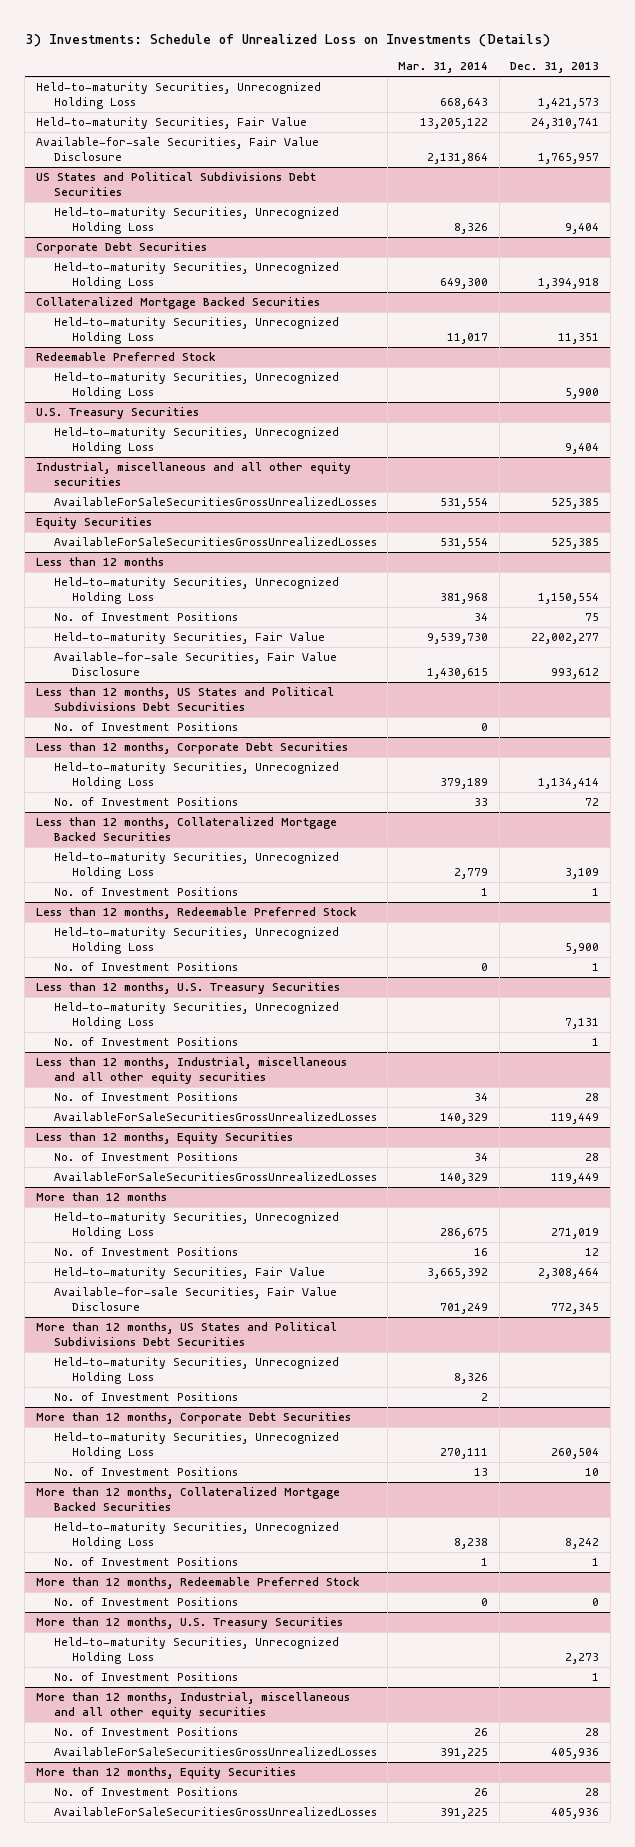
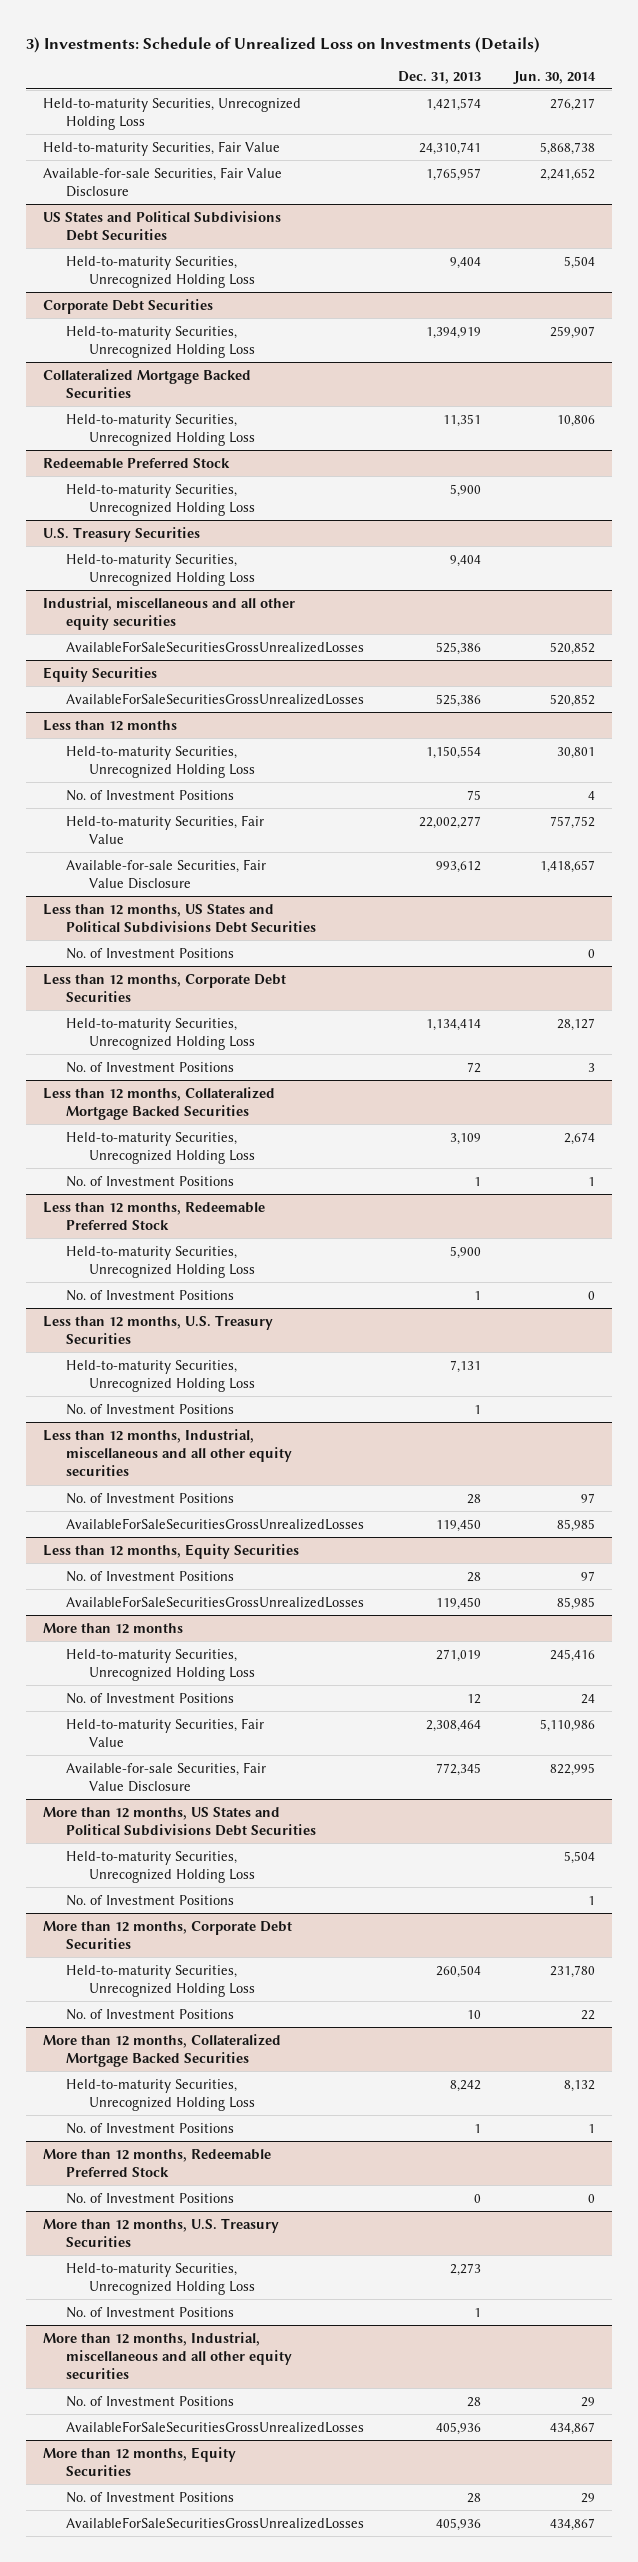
[398,62,489,74] Mar. 31, 2014 -> none
none -> [513,70,597,84] Jun. 30, 2014
[538,98,600,110] 1,421,573 -> [425,97,481,111] 1,421,574
[538,278,600,290] 1,394,918 -> [425,326,481,339] 1,394,919
[551,498,600,510] 525,385 -> [435,641,481,655] 525,386
[551,538,600,550] 525,385 -> [435,693,481,707] 525,386
[551,1113,600,1125] 119,449 -> [435,1518,481,1532] 119,450
[551,1173,600,1185] 119,449 -> [435,1596,481,1610] 119,450

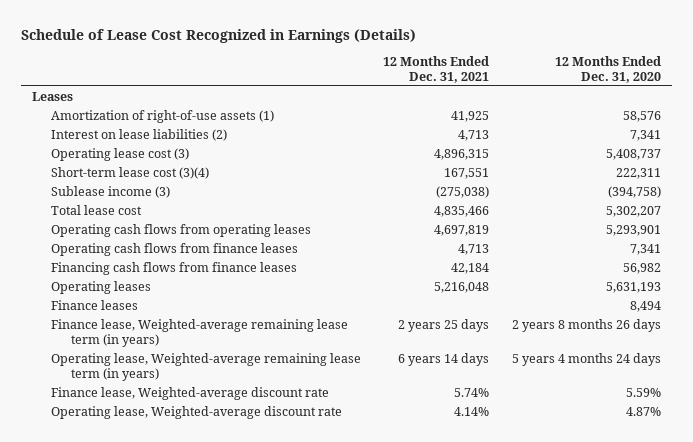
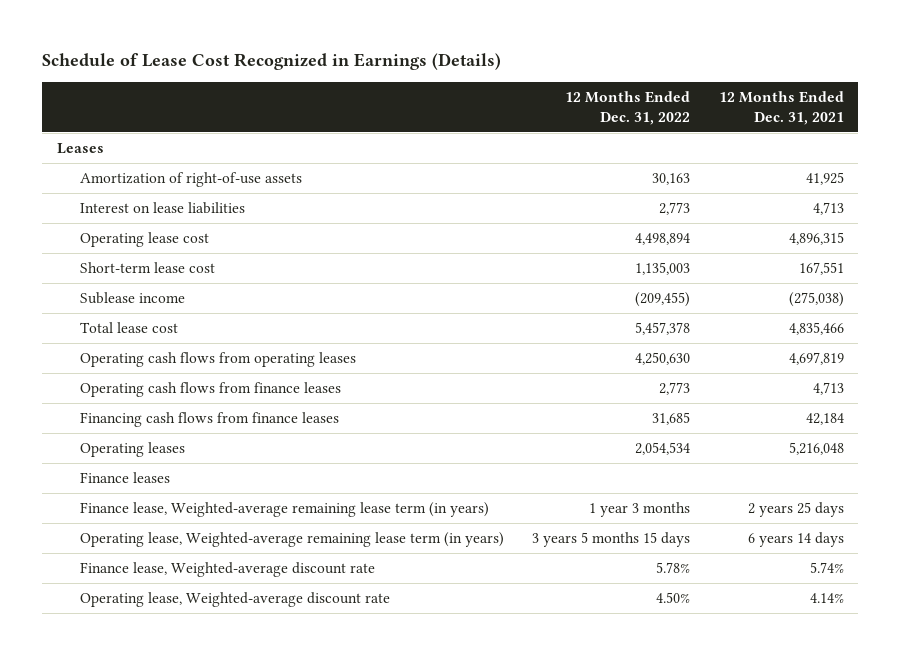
[554,56,661,83] 12 Months Ended Dec. 31, 2020 -> none
none -> [565,91,691,125] 12 Months Ended Dec. 31, 2022
[51,110,275,124] Amortization of right-of-use assets (1) -> [79,172,302,188] Amortization of right-of-use assets
[51,129,228,142] Interest on lease liabilities (2) -> [79,202,245,215] Interest on lease liabilities
[51,148,190,162] Operating lease cost (3) -> [79,232,209,248] Operating lease cost
[51,167,210,180] Short-term lease cost (3)(4) -> [79,262,215,274] Short-term lease cost
[51,186,171,199] Sublease income (3) -> [79,292,185,305] Sublease income

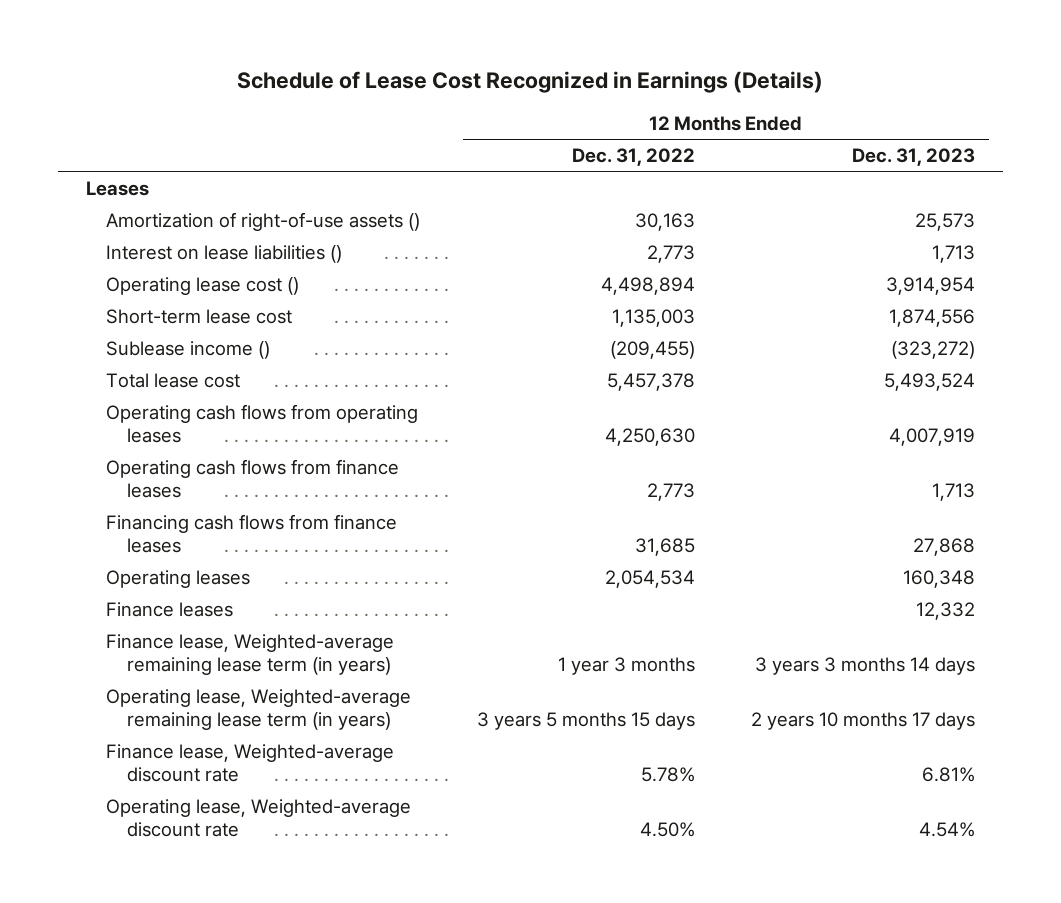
[719,91,845,125] 12 Months Ended Dec. 31, 2021 -> none
none -> [851,148,975,167] Dec. 31, 2023
[79,172,302,188] Amortization of right-of-use assets -> [106,211,421,231] Amortization of right-of-use assets ()
[79,202,245,215] Interest on lease liabilities -> [106,244,343,263] Interest on lease liabilities ()
[79,232,209,248] Operating lease cost -> [106,276,300,295] Operating lease cost ()
[79,292,185,305] Sublease income -> [106,340,271,359] Sublease income ()

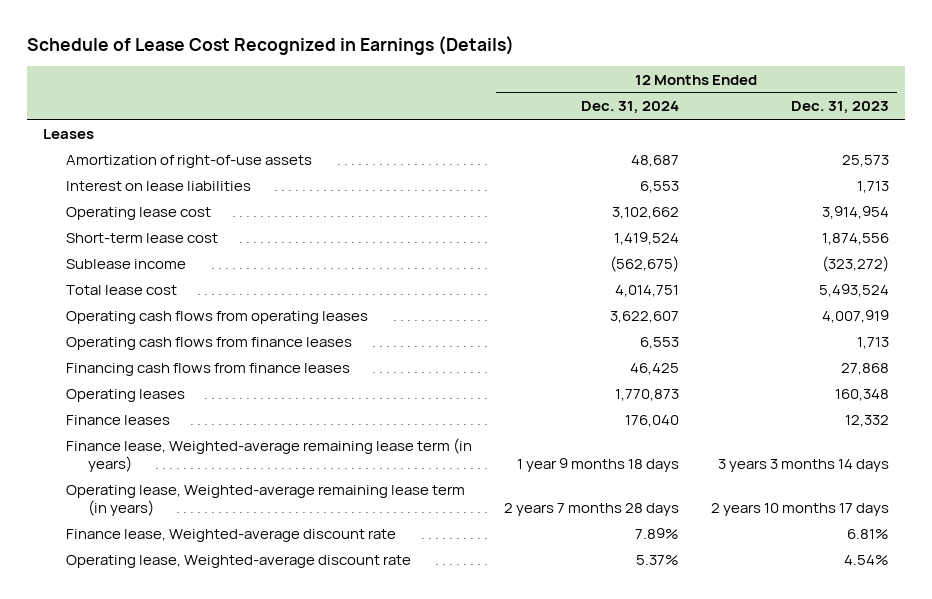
[571,148,695,167] Dec. 31, 2022 -> none
none -> [580,101,679,115] Dec. 31, 2024
[106,211,421,231] Amortization of right-of-use assets () -> [65,154,312,168] Amortization of right-of-use assets
[106,244,343,263] Interest on lease liabilities () -> [65,180,251,191] Interest on lease liabilities
[106,276,300,295] Operating lease cost () -> [65,206,211,220] Operating lease cost
[106,340,271,359] Sublease income () -> [65,258,186,269] Sublease income

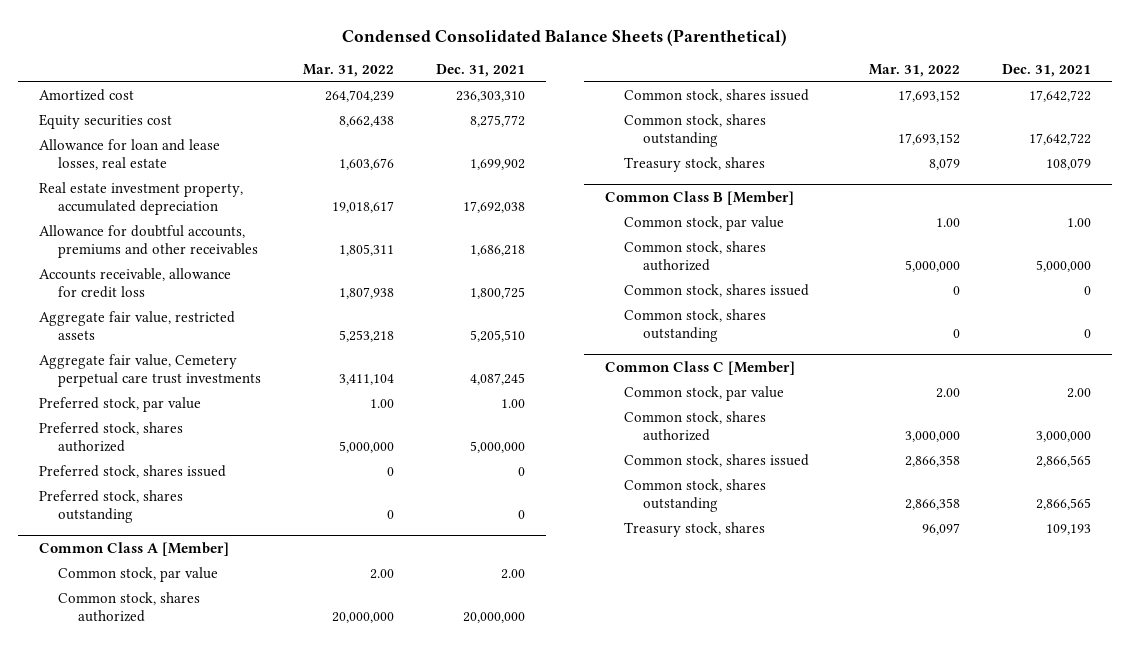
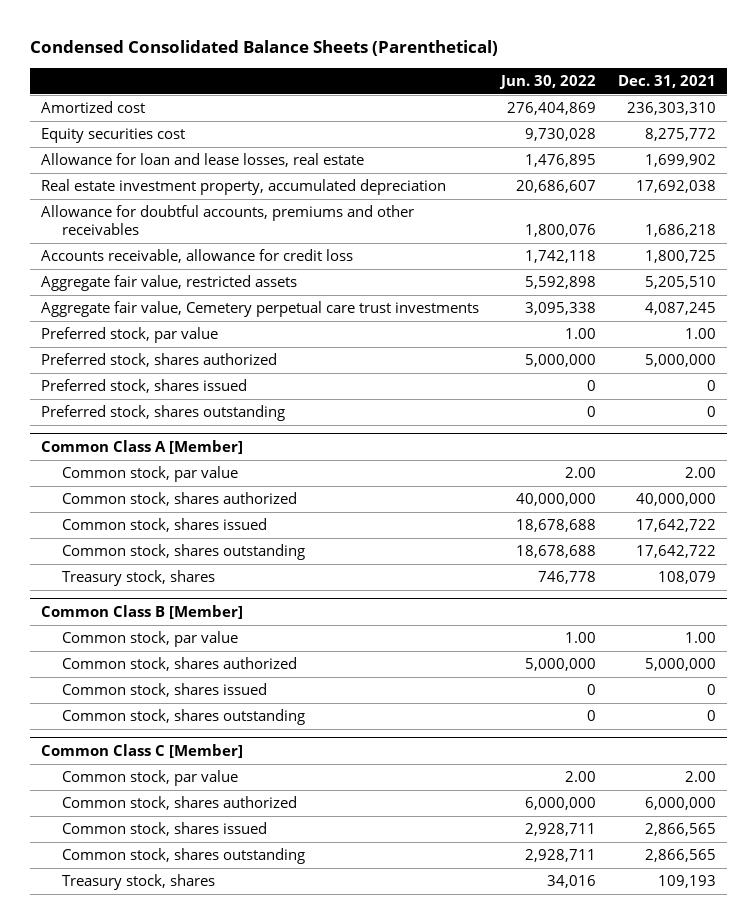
[303,64,395,78] Mar. 31, 2022 -> none
none -> [498,74,596,89] Jun. 30, 2022
[463,612,526,624] 20,000,000 -> [635,493,716,507] 40,000,000
[1035,431,1091,443] 3,000,000 -> [644,797,716,811] 6,000,000

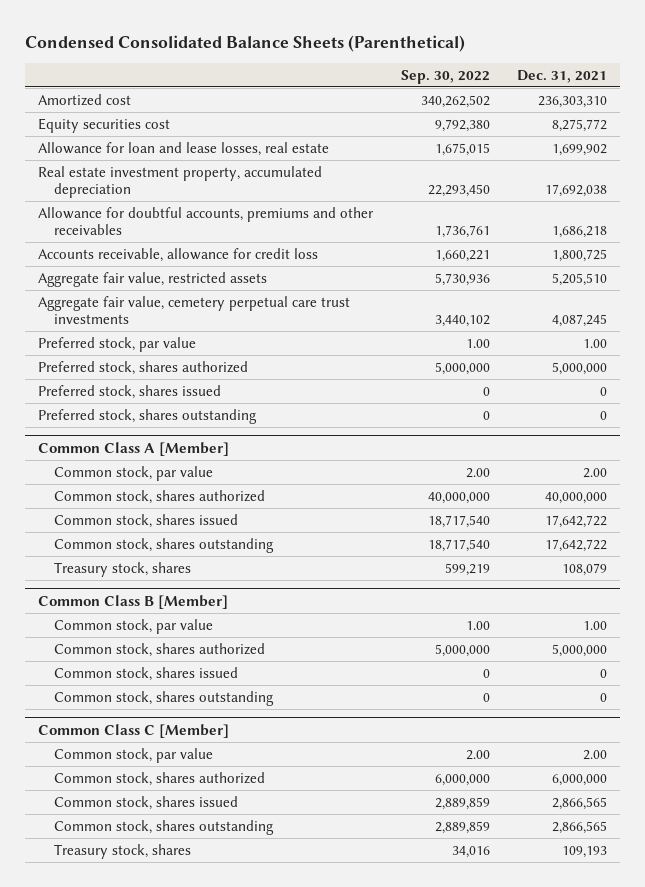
[498,74,596,89] Jun. 30, 2022 -> none
none -> [400,69,490,84] Sep. 30, 2022
[40,301,479,318] Aggregate fair value, Cemetery perpetual care trust investments -> [38,295,351,325] Aggregate fair value, cemetery perpetual care trust investments

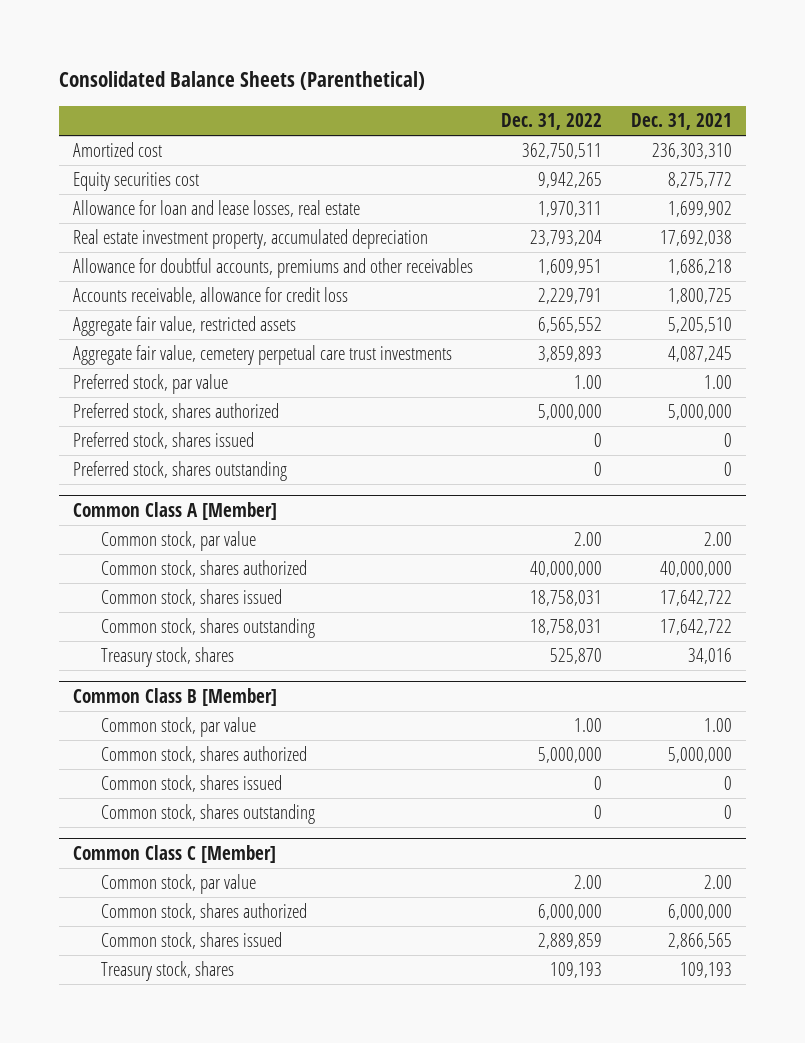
[24,35,465,53] Condensed Consolidated Balance Sheets (Parenthetical) -> [58,71,425,91] Consolidated Balance Sheets (Parenthetical)
[400,69,490,84] Sep. 30, 2022 -> none
none -> [501,113,603,131] Dec. 31, 2022
[561,562,607,576] 108,079 -> [687,648,732,665] 34,016
[53,819,274,835] Common stock, shares outstanding -> none

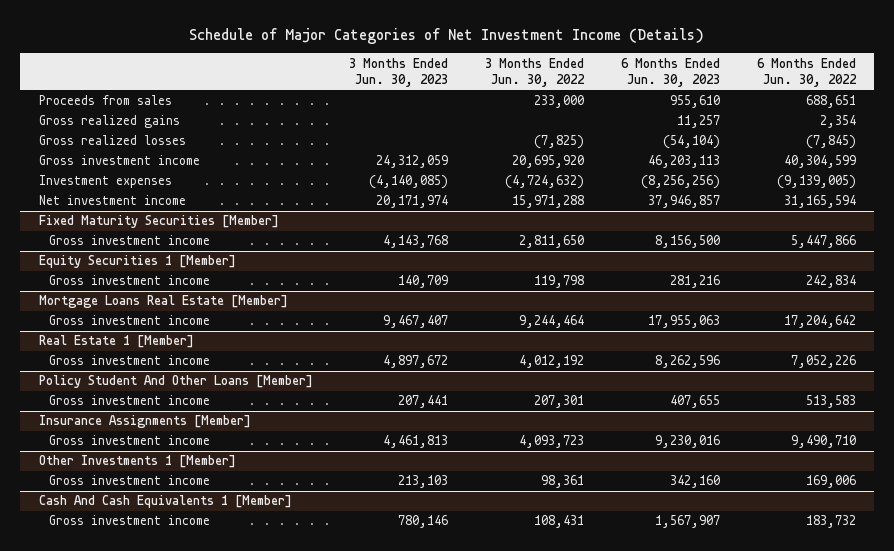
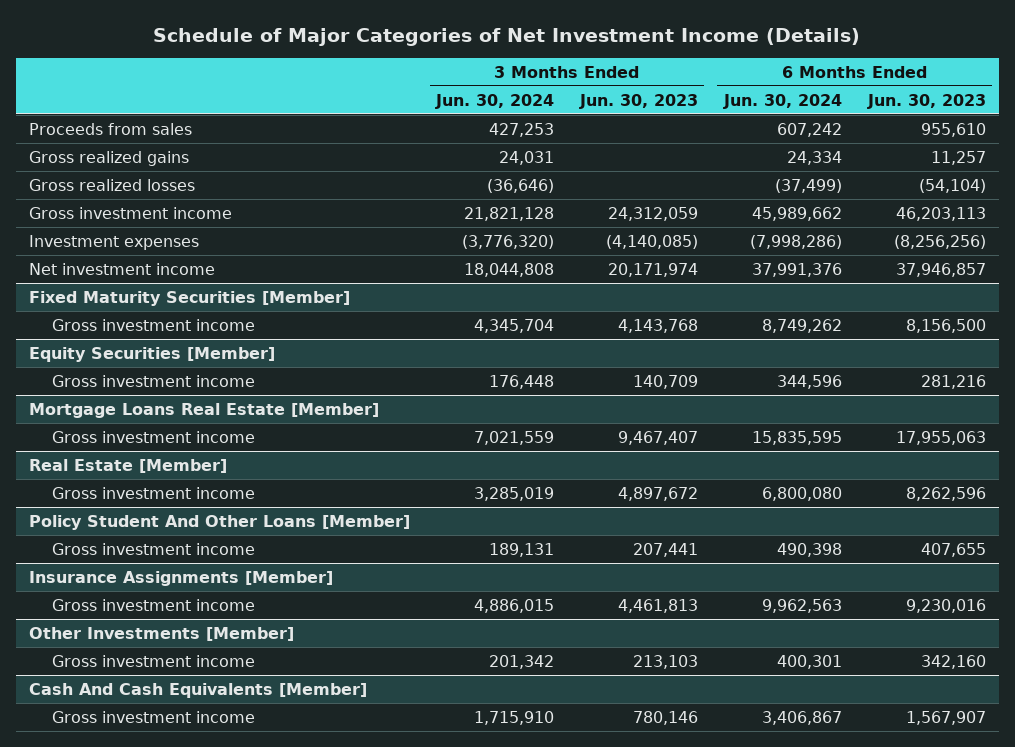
[485,57,586,88] 3 Months Ended Jun. 30, 2022 -> none
[756,57,857,88] 6 Months Ended Jun. 30, 2022 -> none
none -> [435,93,555,109] Jun. 30, 2024
none -> [722,93,842,109] Jun. 30, 2024
[38,255,236,269] Equity Securities 1 [Member] -> [29,346,276,362] Equity Securities [Member]
[38,335,194,349] Real Estate 1 [Member] -> [29,458,228,473] Real Estate [Member]
[38,455,236,469] Other Investments 1 [Member] -> [29,626,295,641] Other Investments [Member]
[38,495,292,509] Cash And Cash Equivalents 1 [Member] -> [29,682,368,698] Cash And Cash Equivalents [Member]

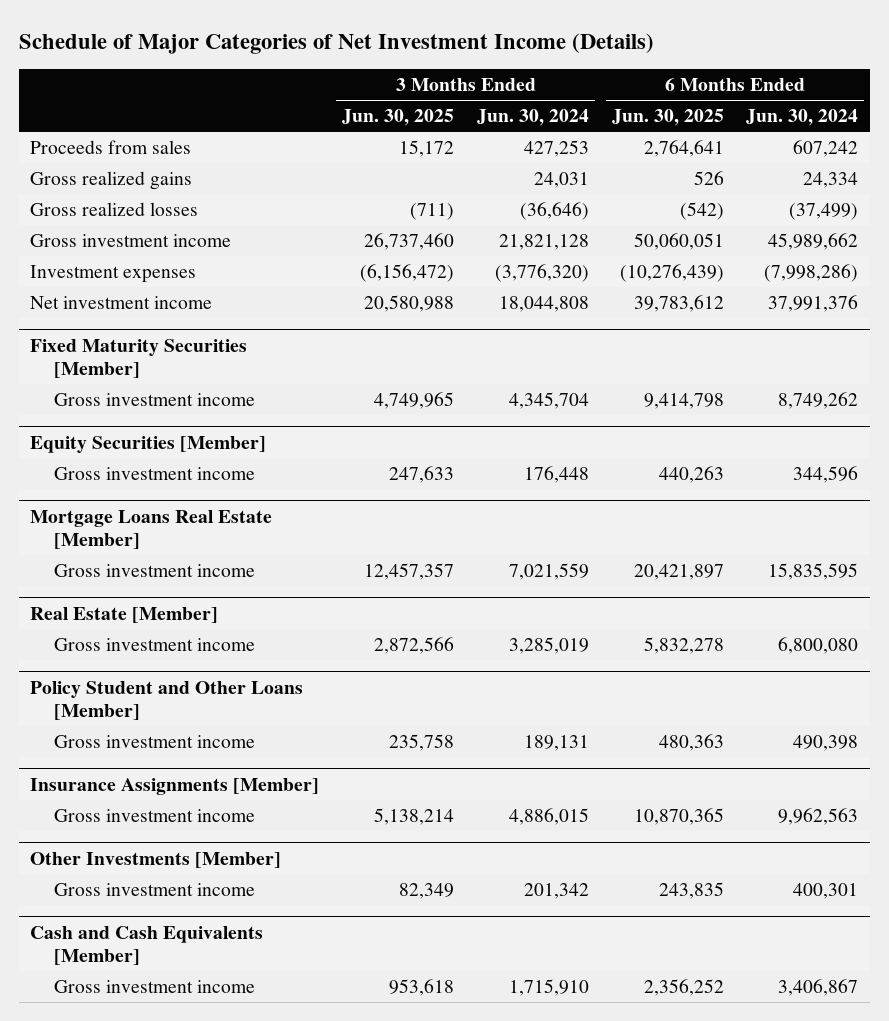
[578,93,698,109] Jun. 30, 2023 -> none
[866,93,986,109] Jun. 30, 2023 -> none
none -> [342,109,455,127] Jun. 30, 2025
none -> [611,109,724,127] Jun. 30, 2025
[29,514,411,530] Policy Student And Other Loans [Member] -> [30,680,304,720] Policy Student and Other Loans [Member]
[29,682,368,698] Cash And Cash Equivalents [Member] -> [30,925,264,965] Cash and Cash Equivalents [Member]

